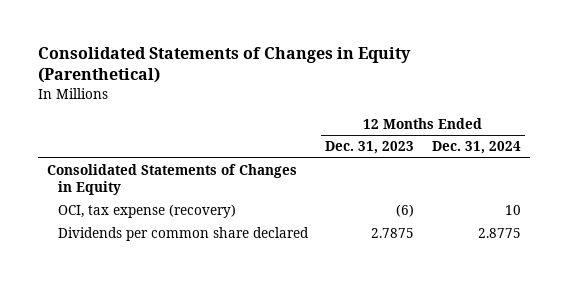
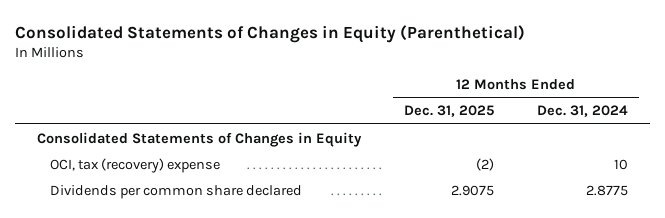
[325,141,415,155] Dec. 31, 2023 -> none
none -> [404,105,495,118] Dec. 31, 2025
[57,204,236,219] OCI, tax expense (recovery) -> [49,157,220,173] OCI, tax (recovery) expense

